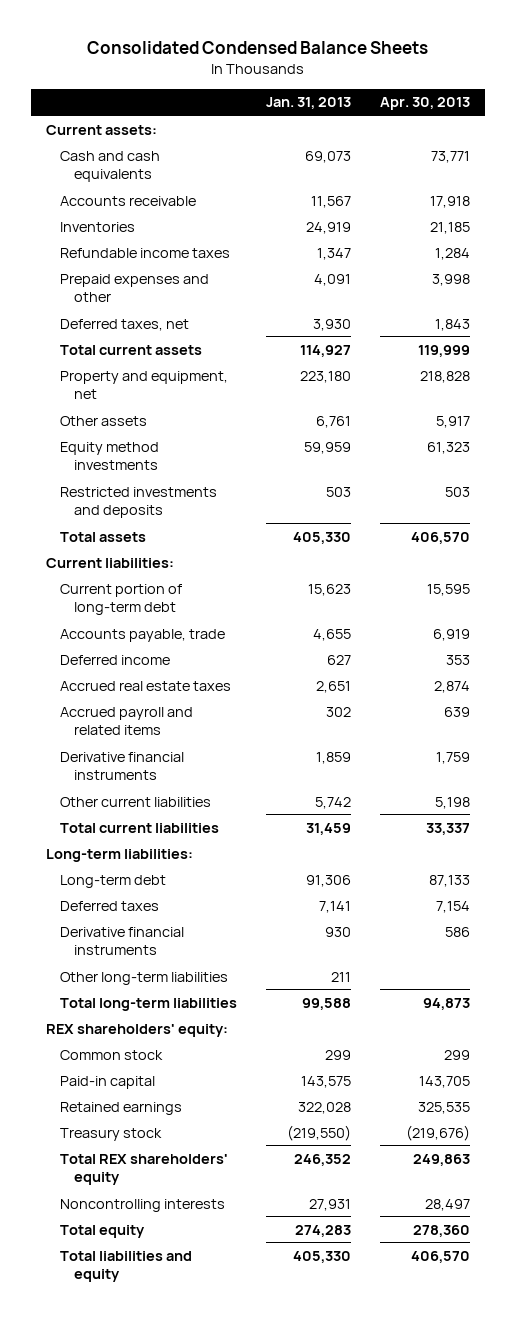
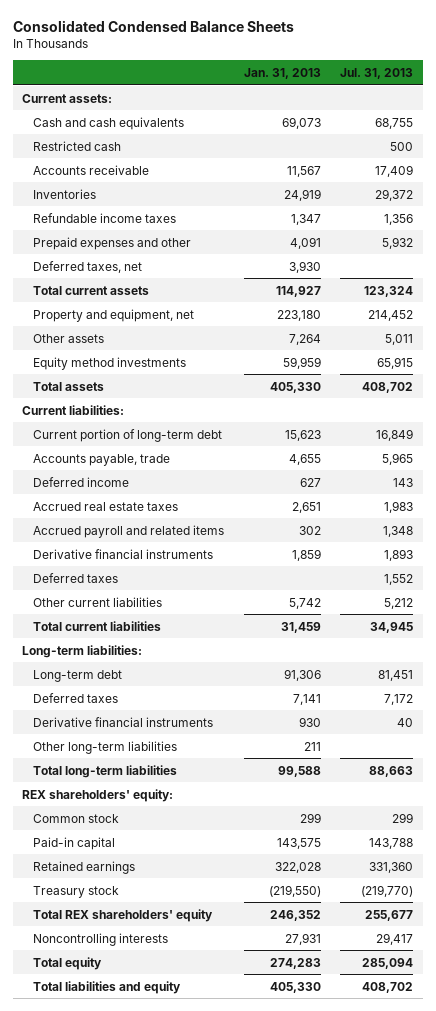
[380,97,471,111] Apr. 30, 2013 -> none
none -> [340,68,414,80] Jul. 31, 2013
none -> [33,140,122,151] Restricted cash
[316,415,352,428] 6,761 -> [288,333,321,345] 7,264
[59,486,217,519] Restricted investments and deposits -> none
none -> [33,572,119,583] Deferred taxes

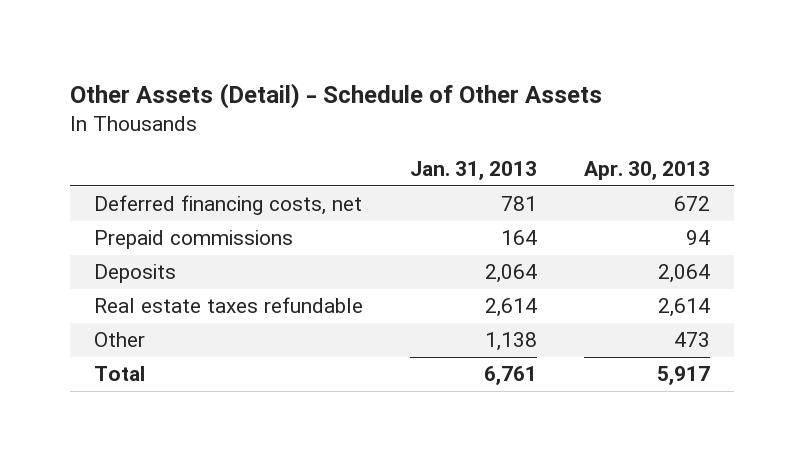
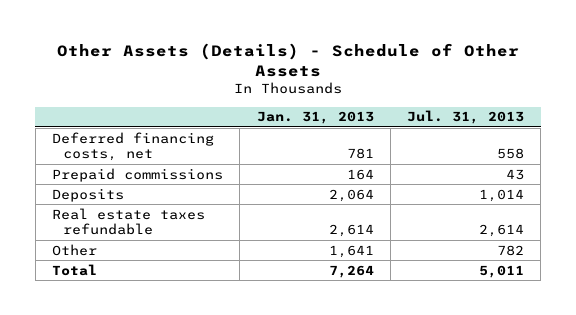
[70,82,603,109] Other Assets (Detail) - Schedule of Other Assets -> [57,42,520,77] Other Assets (Details) - Schedule of Other Assets
[584,161,711,181] Apr. 30, 2013 -> none
none -> [407,110,525,125] Jul. 31, 2013
[485,332,538,352] 1,138 -> [328,244,374,258] 1,641
[484,366,538,386] 6,761 -> [328,264,374,278] 7,264

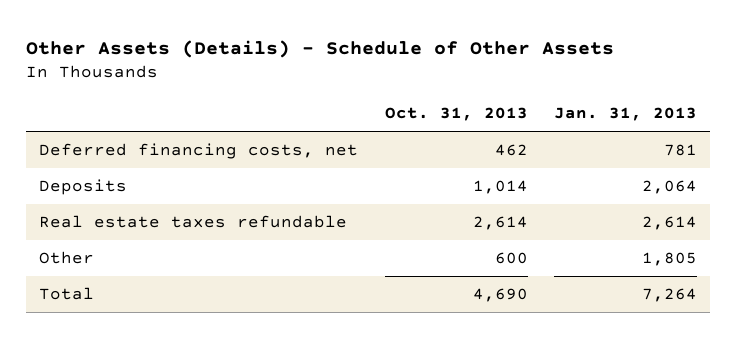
[407,110,525,125] Jul. 31, 2013 -> none
none -> [384,107,528,122] Oct. 31, 2013
[52,167,224,182] Prepaid commissions -> none
[328,244,374,258] 1,641 -> [641,252,697,267] 1,805

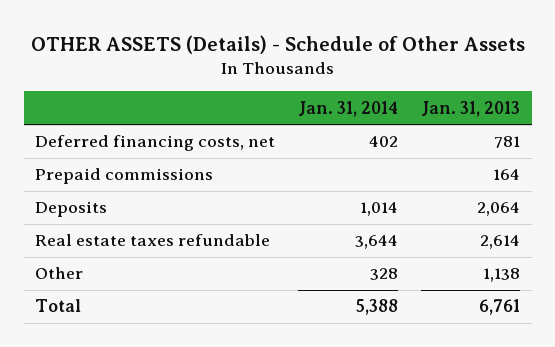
[26,39,615,58] Other Assets (Details) - Schedule of Other Assets -> [30,34,525,54] OTHER ASSETS (Details) - Schedule of Other Assets
[384,107,528,122] Oct. 31, 2013 -> none
none -> [298,100,399,117] Jan. 31, 2014
none -> [35,168,214,185] Prepaid commissions
[641,252,697,267] 1,805 -> [483,268,521,283] 1,138
[641,288,697,303] 7,264 -> [479,299,521,316] 6,761

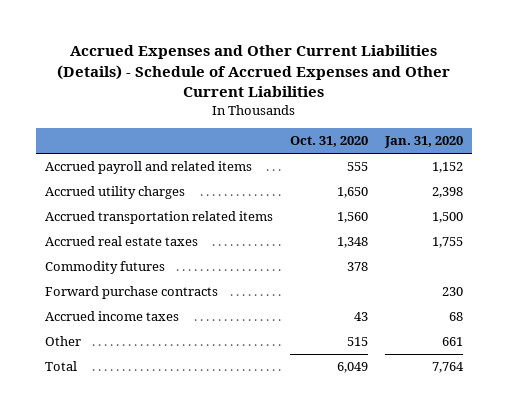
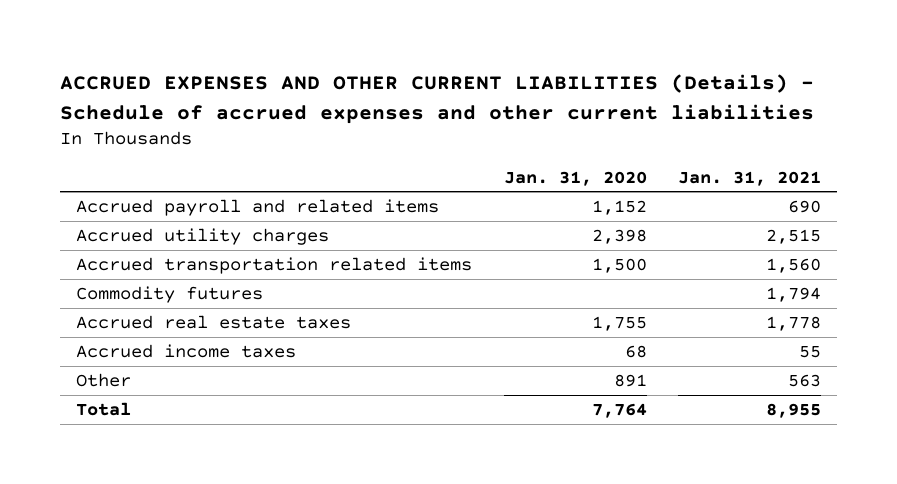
[56,45,450,97] Accrued Expenses and Other Current Liabilities (Details) - Schedule of Accrued Expenses and Other Current Liabilities -> [60,74,815,124] ACCRUED EXPENSES AND OTHER CURRENT LIABILITIES (Details) - Schedule of accrued expenses and other current liabilities
[289,136,368,148] Oct. 31, 2020 -> none
none -> [678,170,822,186] Jan. 31, 2021
[44,286,218,300] Forward purchase contracts -> none
[44,236,198,247] Accrued real estate taxes -> [76,314,352,329] Accrued real estate taxes
[442,337,464,347] 661 -> [613,373,647,387] 891

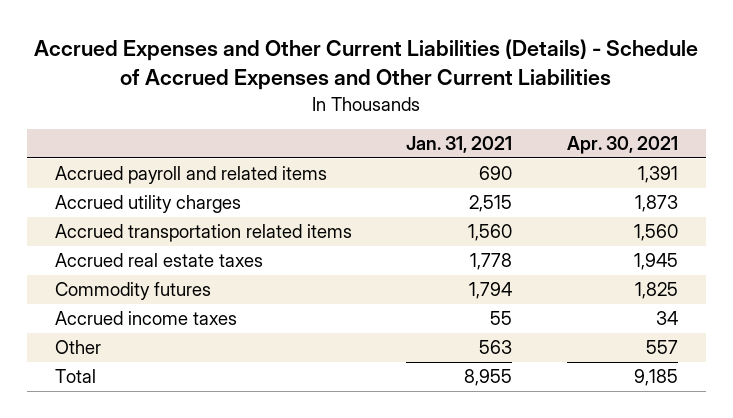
[60,74,815,124] ACCRUED EXPENSES AND OTHER CURRENT LIABILITIES (Details) - Schedule of accrued expenses and other current liabilities -> [34,39,699,91] Accrued Expenses and Other Current Liabilities (Details) - Schedule of Accrued Expenses and Other Current Liabilities
[503,170,647,186] Jan. 31, 2020 -> none
none -> [567,136,679,155] Apr. 30, 2021
[76,285,264,303] Commodity futures -> [54,282,211,301] Commodity futures

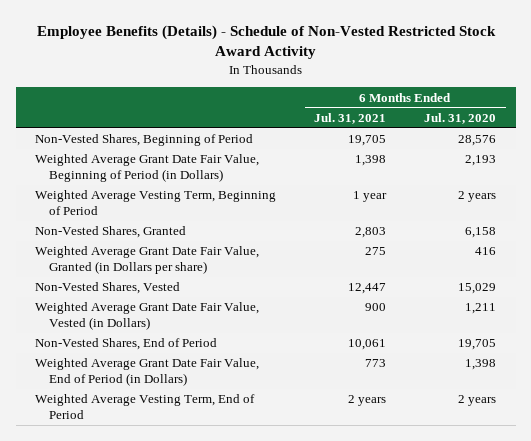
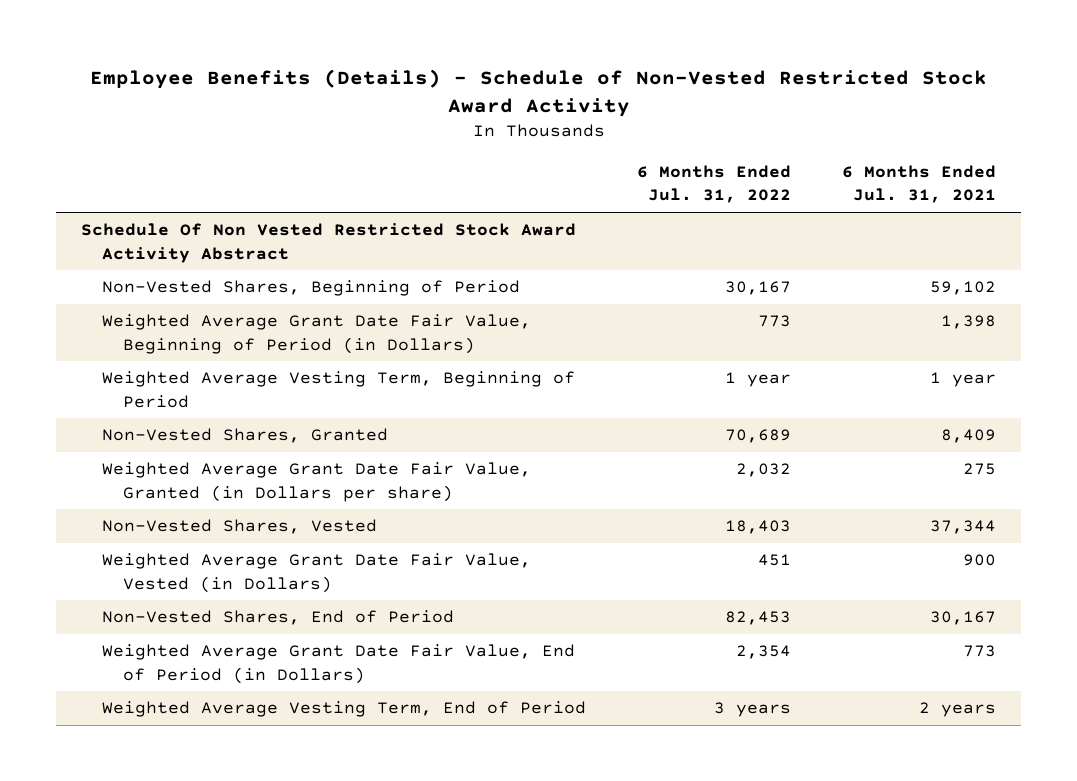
[424,112,497,124] Jul. 31, 2020 -> none
none -> [636,164,791,204] 6 Months Ended Jul. 31, 2022
none -> [81,223,577,263] Schedule Of Non Vested Restricted Stock Award Activity Abstract
[348,135,387,147] 19,705 -> [929,281,996,296] 59,102
[355,227,387,239] 2,803 -> [940,429,996,444] 8,409
[348,283,387,295] 12,447 -> [929,520,996,535] 37,344
[348,339,387,351] 10,061 -> [929,611,996,626] 30,167

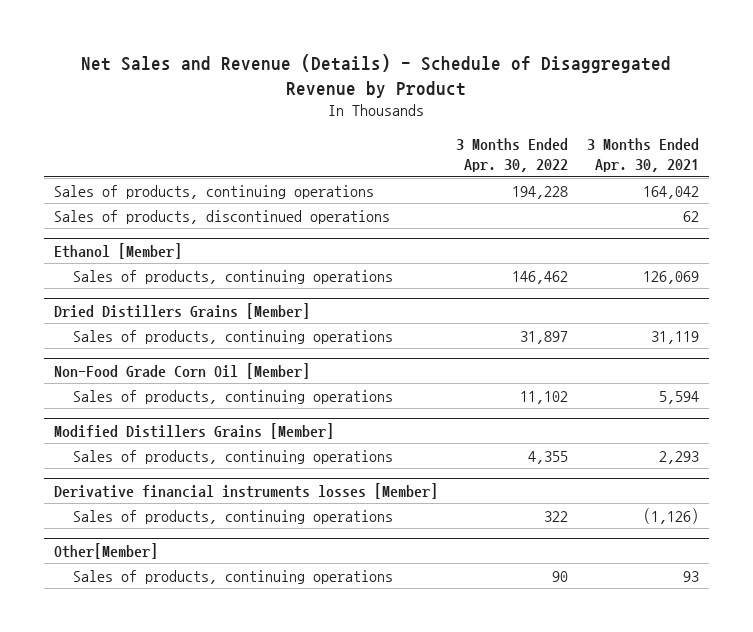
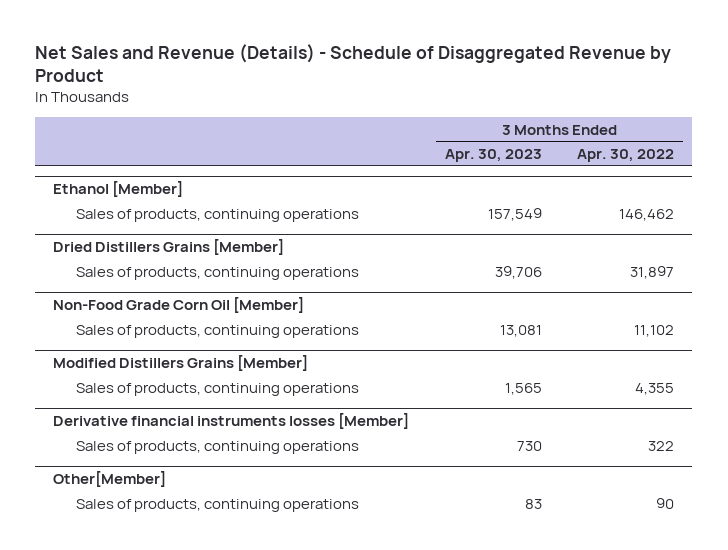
[587,138,700,173] 3 Months Ended Apr. 30, 2021 -> none
none -> [444,149,542,163] Apr. 30, 2023
[53,184,374,199] Sales of products, continuing operations -> none
[53,209,390,224] Sales of products, discontinued operations -> none

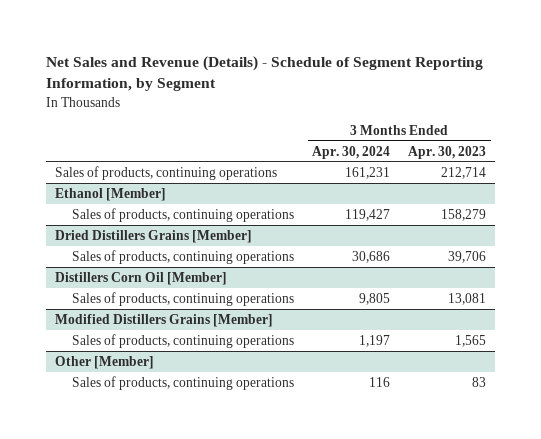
[35,43,672,83] Net Sales and Revenue (Details) - Schedule of Disaggregated Revenue by Product -> [45,55,483,92] Net Sales and Revenue (Details) - Schedule of Segment Reporting Information, by Segment
[577,149,675,163] Apr. 30, 2022 -> none
none -> [312,145,391,159] Apr. 30, 2024
none -> [54,165,277,180] Sales of products, continuing operations
[487,207,542,221] 157,549 -> [441,208,487,221] 158,279
[53,297,305,314] Non-Food Grade Corn Oil [Member] -> none
none -> [54,271,227,285] Distillers Corn Oil [Member]
[53,413,410,430] Derivative financial instruments losses [Member] -> none
[76,440,360,454] Sales of products, continuing operations -> none
[53,471,167,488] Other[Member] -> [54,355,154,369] Other [Member]

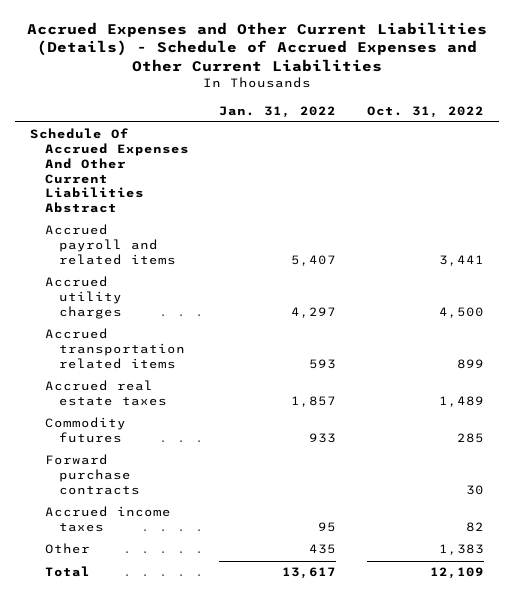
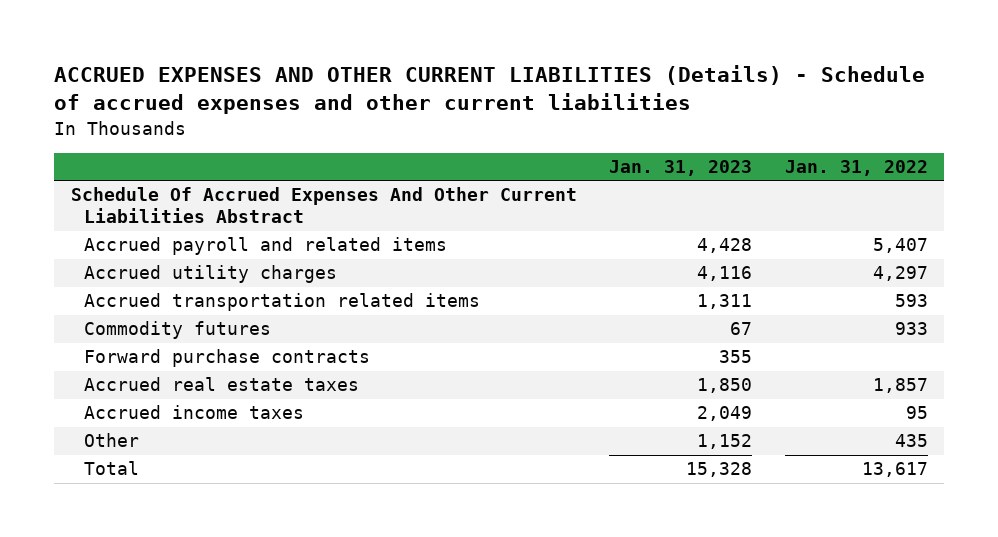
[26,21,487,72] Accrued Expenses and Other Current Liabilities (Details) - Schedule of Accrued Expenses and Other Current Liabilities -> [54,65,926,115] ACCRUED EXPENSES AND OTHER CURRENT LIABILITIES (Details) - Schedule of accrued expenses and other current liabilities
[366,105,484,118] Oct. 31, 2022 -> none
none -> [609,160,753,177] Jan. 31, 2023
[44,380,168,407] Accrued real estate taxes -> [83,377,359,392] Accrued real estate taxes

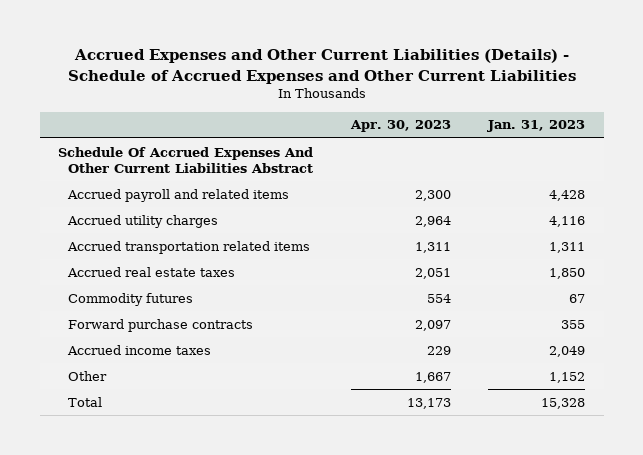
[54,65,926,115] ACCRUED EXPENSES AND OTHER CURRENT LIABILITIES (Details) - Schedule of accrued expenses and other current liabilities -> [67,49,576,84] Accrued Expenses and Other Current Liabilities (Details) - Schedule of Accrued Expenses and Other Current Liabilities
[784,160,928,177] Jan. 31, 2022 -> none
none -> [349,120,451,133] Apr. 30, 2023
[83,377,359,392] Accrued real estate taxes -> [66,266,235,277] Accrued real estate taxes

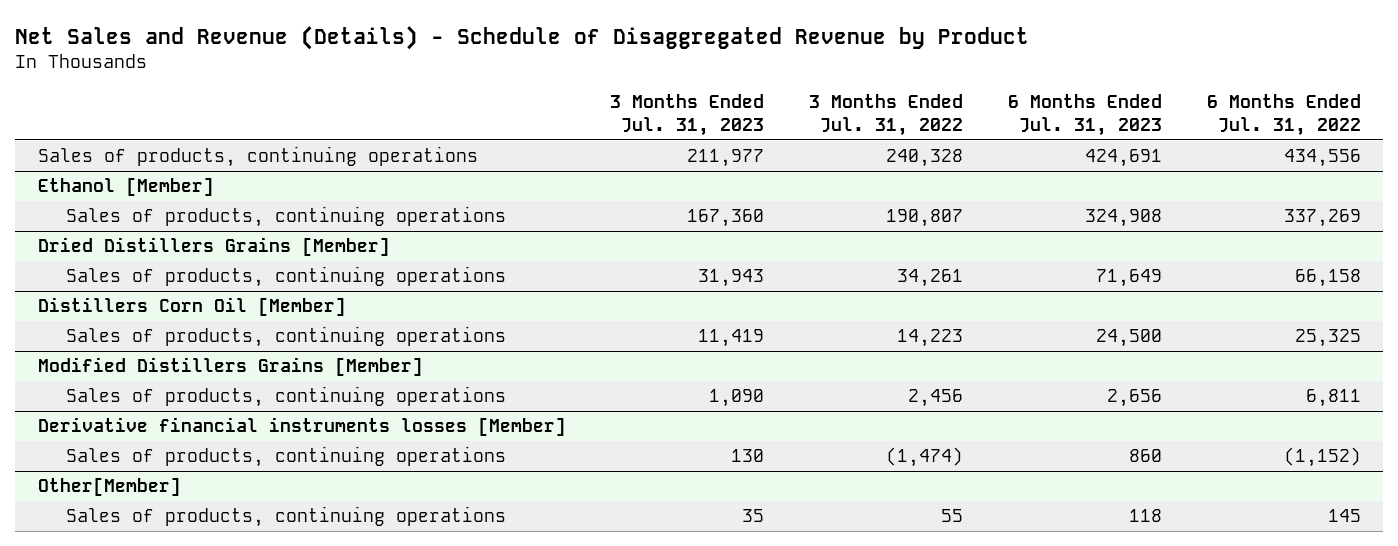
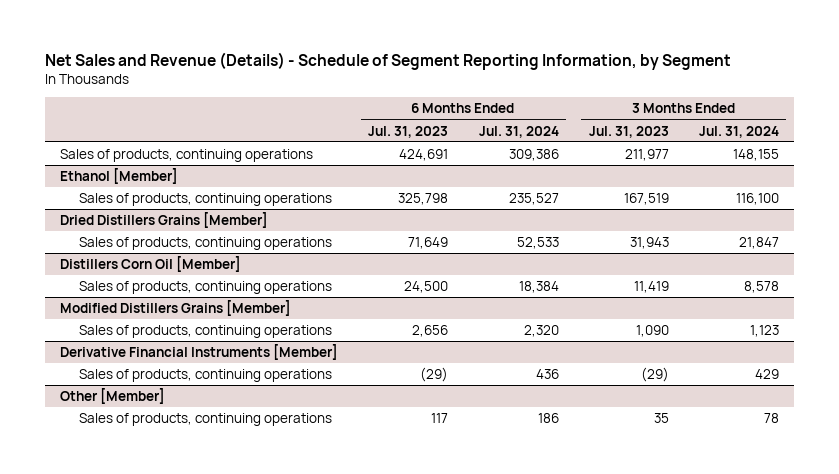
[15,25,1030,50] Net Sales and Revenue (Details) - Schedule of Disaggregated Revenue by Product -> [45,51,732,70] Net Sales and Revenue (Details) - Schedule of Segment Reporting Information, by Segment
[809,93,964,137] 3 Months Ended Jul. 31, 2022 -> none
[1206,93,1361,137] 6 Months Ended Jul. 31, 2022 -> none
none -> [478,125,559,138] Jul. 31, 2024
none -> [698,125,779,138] Jul. 31, 2024
[687,209,765,228] 167,360 -> [623,193,669,206] 167,519
[1084,209,1162,228] 324,908 -> [398,193,449,206] 325,798
[37,417,566,437] Derivative financial instruments losses [Member] -> [60,344,339,361] Derivative Financial Instruments [Member]
[731,449,765,463] 130 -> [640,367,669,383] (29)
[1128,449,1162,463] 860 -> [420,367,449,383] (29)
[37,477,181,497] Other[Member] -> [60,388,166,405] Other [Member]
[1128,509,1162,523] 118 -> [431,413,449,424] 117

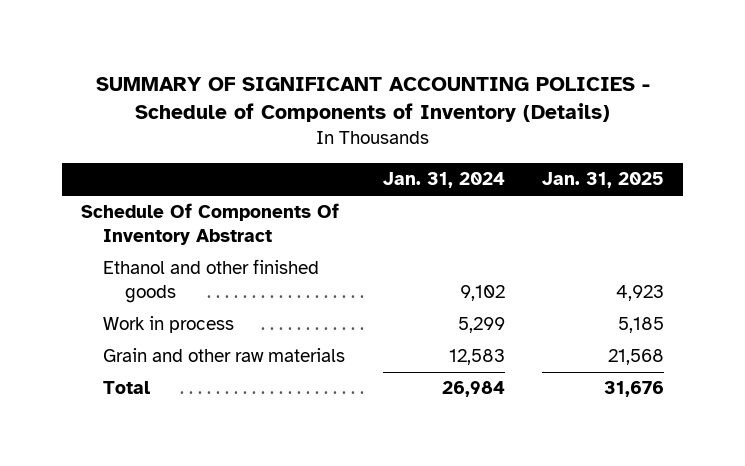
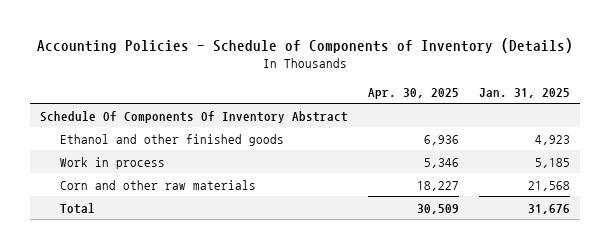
[95,76,650,123] SUMMARY OF SIGNIFICANT ACCOUNTING POLICIES - Schedule of Components of Inventory (Details) -> [36,37,573,53] Accounting Policies - Schedule of Components of Inventory (Details)
[382,172,505,189] Jan. 31, 2024 -> none
none -> [367,87,459,99] Apr. 30, 2025
[103,348,346,363] Grain and other raw materials -> [59,179,256,190] Corn and other raw materials

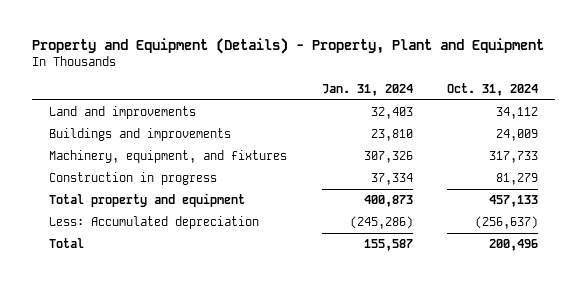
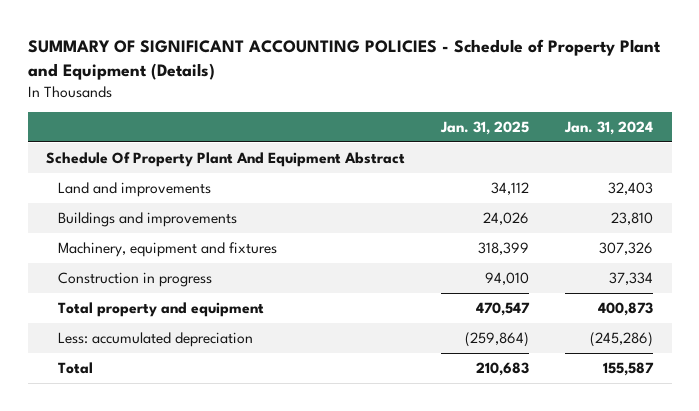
[31,38,544,55] Property and Equipment (Details) - Property, Plant and Equipment -> [27,38,661,80] SUMMARY OF SIGNIFICANT ACCOUNTING POLICIES - Schedule of Property Plant and Equipment (Details)
[447,82,539,96] Oct. 31, 2024 -> none
none -> [440,120,530,135] Jan. 31, 2025
none -> [46,151,406,167] Schedule Of Property Plant And Equipment Abstract
[49,150,288,164] Machinery, equipment, and fixtures -> [58,241,278,257] Machinery, equipment and fixtures
[49,216,260,230] Less: Accumulated depreciation -> [58,331,254,347] Less: accumulated depreciation

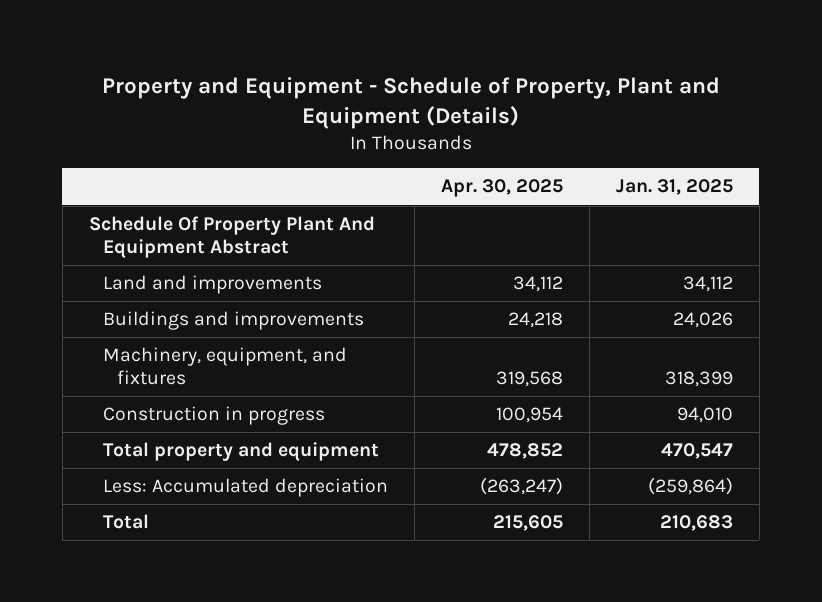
[27,38,661,80] SUMMARY OF SIGNIFICANT ACCOUNTING POLICIES - Schedule of Property Plant and Equipment (Details) -> [101,76,720,129] Property and Equipment - Schedule of Property, Plant and Equipment (Details)
[564,120,654,135] Jan. 31, 2024 -> none
none -> [440,179,563,198] Apr. 30, 2025
[58,241,278,257] Machinery, equipment and fixtures -> [102,347,347,386] Machinery, equipment, and fixtures
[58,331,254,347] Less: accumulated depreciation -> [102,478,388,498] Less: Accumulated depreciation

